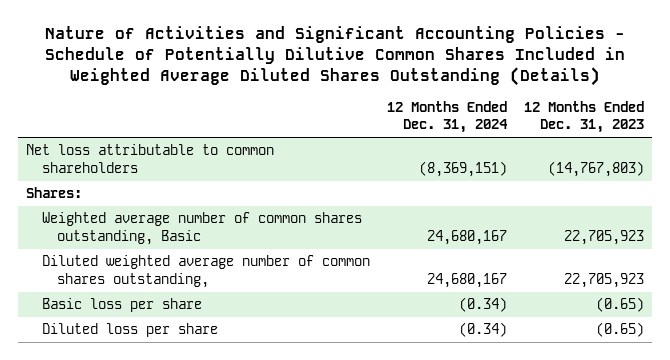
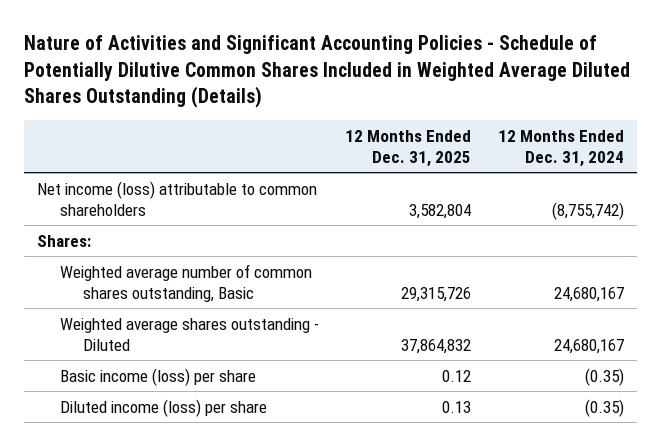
[523,100,644,134] 12 Months Ended Dec. 31, 2023 -> none
none -> [345,129,472,167] 12 Months Ended Dec. 31, 2025
[26,144,275,173] Net loss attributable to common shareholders -> [37,180,318,216] Net income (loss) attributable to common shareholders
[418,160,507,177] (8,369,151) -> [551,201,624,220] (8,755,742)
[41,255,370,288] Diluted weighted average number of common shares outstanding, -> [60,317,320,351] Weighted average shares outstanding - Diluted
[41,298,202,313] Basic loss per share -> [60,367,257,386] Basic income (loss) per share
[458,297,507,313] (0.34) -> [584,367,624,386] (0.35)
[41,323,218,338] Diluted loss per share -> [60,398,268,417] Diluted income (loss) per share
[458,322,507,338] (0.34) -> [584,398,624,417] (0.35)

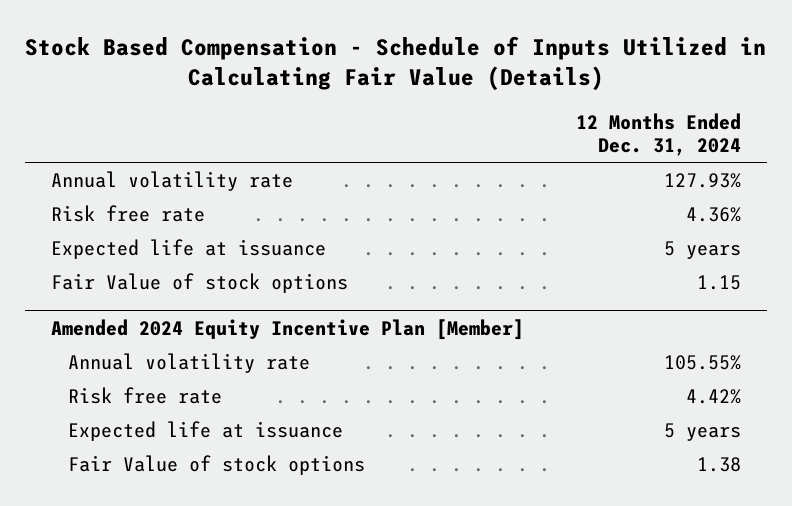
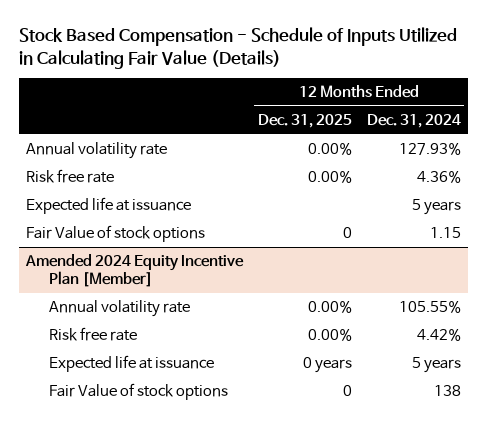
none -> [257,114,352,129] Dec. 31, 2025
[696,456,741,472] 1.38 -> [433,385,461,397] 138

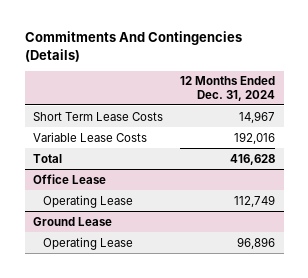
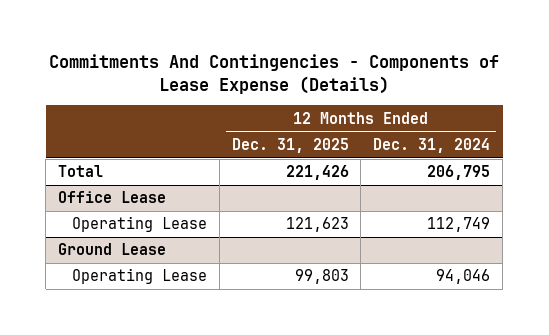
[24,31,242,62] Commitments And Contingencies (Details) -> [49,54,500,94] Commitments And Contingencies - Components of Lease Expense (Details)
none -> [231,137,349,153] Dec. 31, 2025
[33,111,164,121] Short Term Lease Costs -> none
[33,131,148,142] Variable Lease Costs -> none
[230,153,276,165] 416,628 -> [427,165,491,181] 206,795
[237,236,276,249] 96,896 -> [436,269,491,285] 94,046

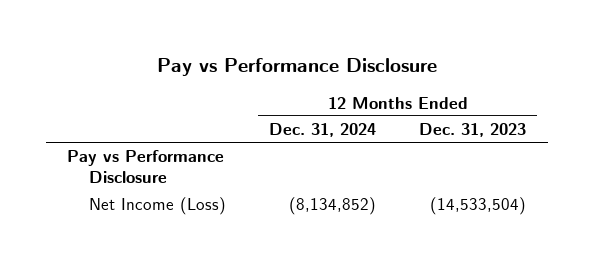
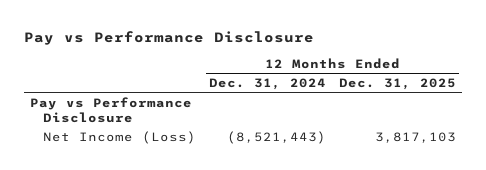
[419,122,527,137] Dec. 31, 2023 -> none
none -> [338,77,456,90] Dec. 31, 2025
[289,197,377,216] (8,134,852) -> [227,130,327,144] (8,521,443)

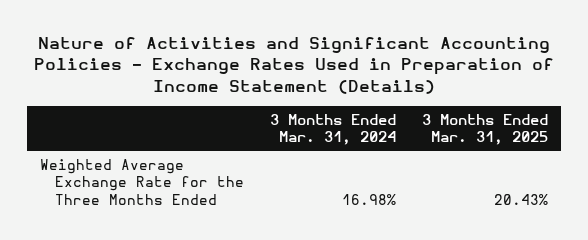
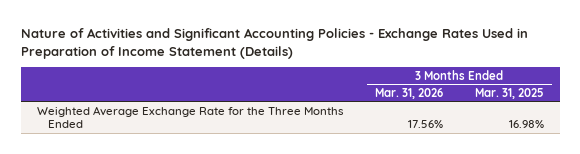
[270,113,397,146] 3 Months Ended Mar. 31, 2024 -> none
none -> [374,87,443,99] Mar. 31, 2026
[494,193,549,205] 20.43% -> [508,119,544,128] 16.98%

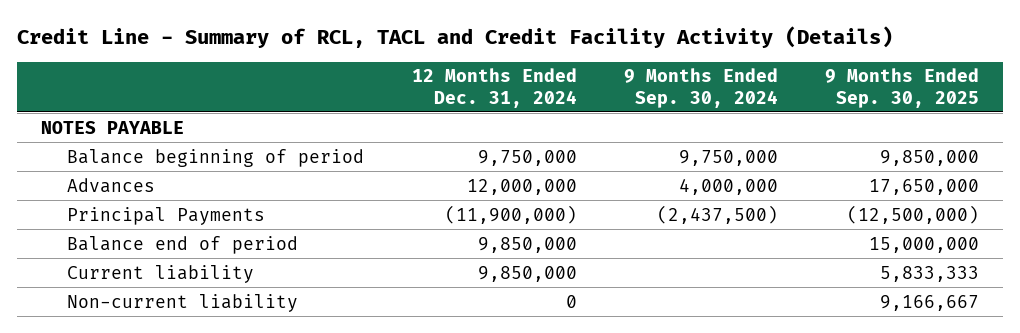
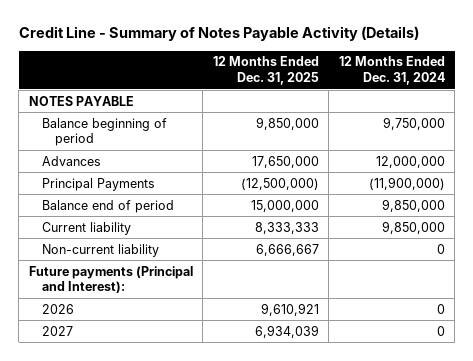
[17,26,894,49] Credit Line - Summary of RCL, TACL and Credit Facility Activity (Details) -> [18,26,419,42] Credit Line - Summary of Notes Payable Activity (Details)
[623,68,778,108] 9 Months Ended Sep. 30, 2024 -> none
[825,68,980,108] 9 Months Ended Sep. 30, 2025 -> none
none -> [212,56,319,85] 12 Months Ended Dec. 31, 2025
none -> [28,265,193,294] Future payments (Principal and Interest):
none -> [41,303,74,314] 2026
none -> [41,325,73,336] 2027

